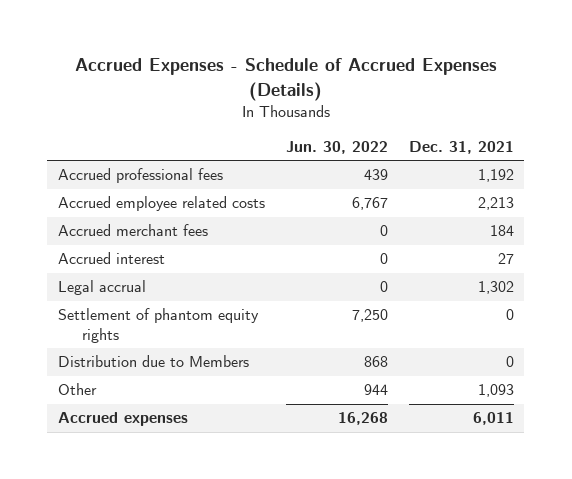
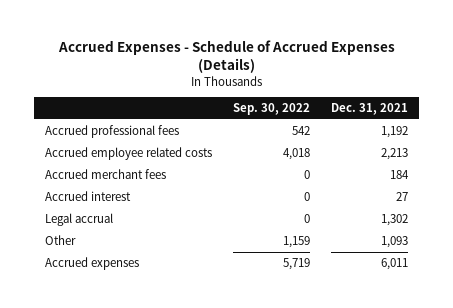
[285,140,388,154] Jun. 30, 2022 -> none
none -> [233,103,311,116] Sep. 30, 2022
[57,308,259,343] Settlement of phantom equity rights -> none
[57,355,249,368] Distribution due to Members -> none

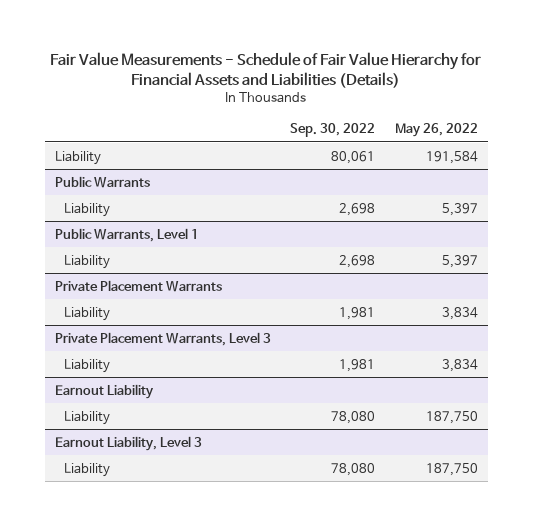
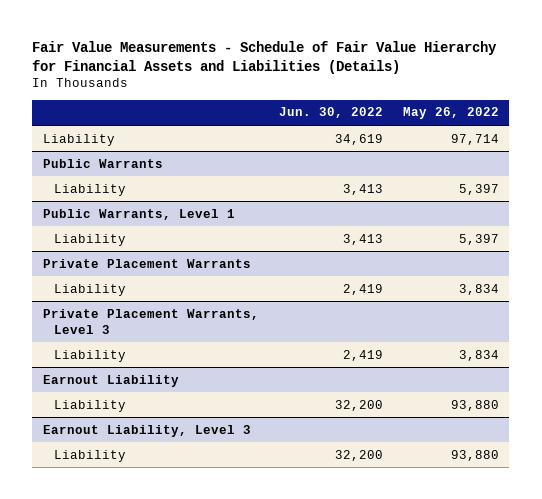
[290,122,376,137] Sep. 30, 2022 -> none
none -> [278,107,383,119] Jun. 30, 2022
[426,150,479,164] 191,584 -> [451,133,500,145] 97,714
[426,410,479,424] 187,750 -> [451,399,500,411] 93,880
[426,462,479,476] 187,750 -> [451,449,500,461] 93,880

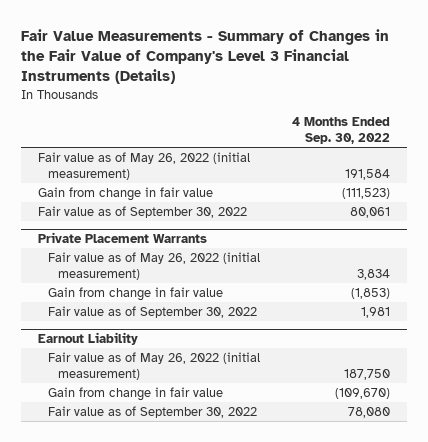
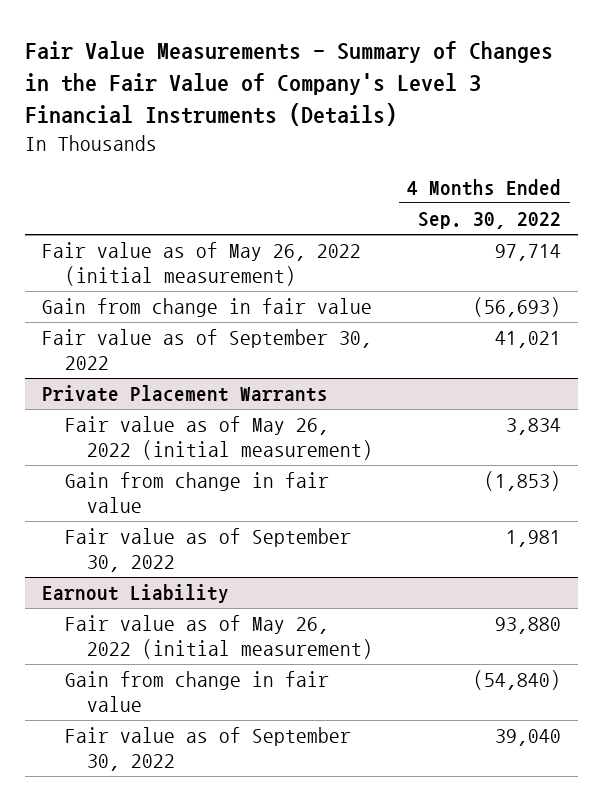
[345,169,391,181] 191,584 -> [495,244,562,262] 97,714
[342,188,391,200] (111,523) -> [473,297,562,318] (56,693)
[350,207,391,219] 80,061 -> [495,331,562,349] 41,021
[344,369,391,381] 187,750 -> [495,617,562,635] 93,880
[335,388,391,400] (109,670) -> [473,670,562,691] (54,840)
[348,407,391,419] 78,080 -> [495,729,562,747] 39,040

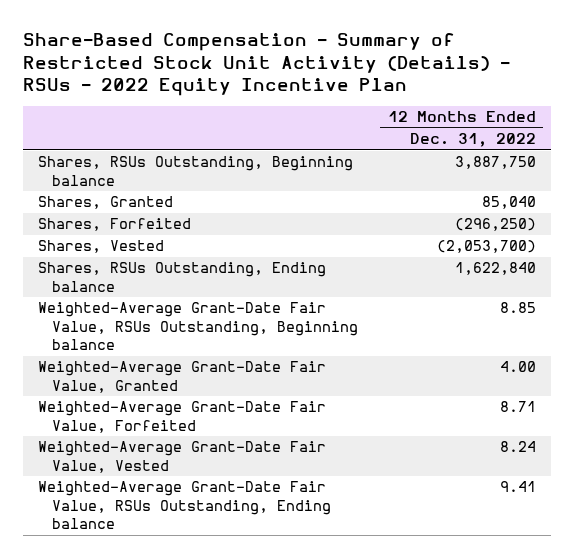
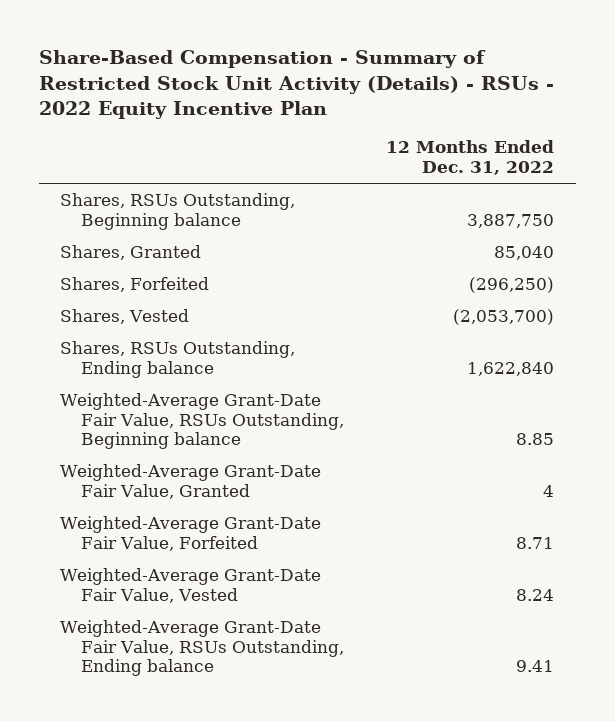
[499,361,536,373] 4.00 -> [543,484,555,497] 4

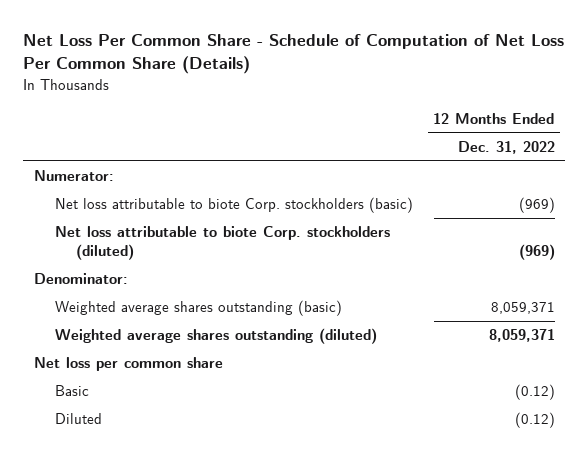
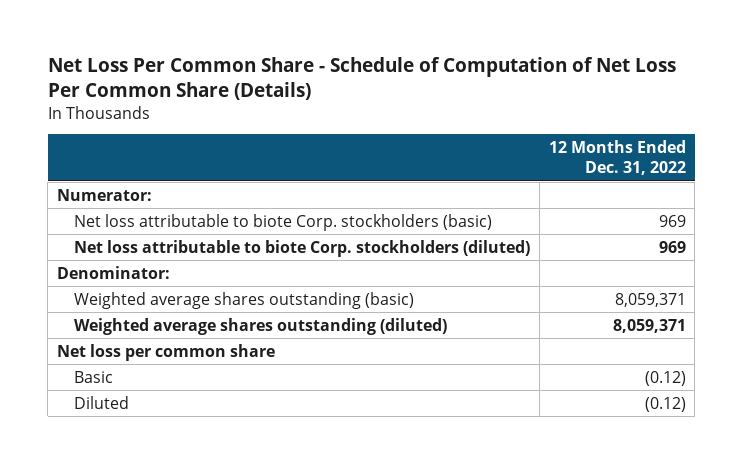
[518,197,555,214] (969) -> [658,214,686,227] 969
[518,244,555,261] (969) -> [658,240,686,253] 969

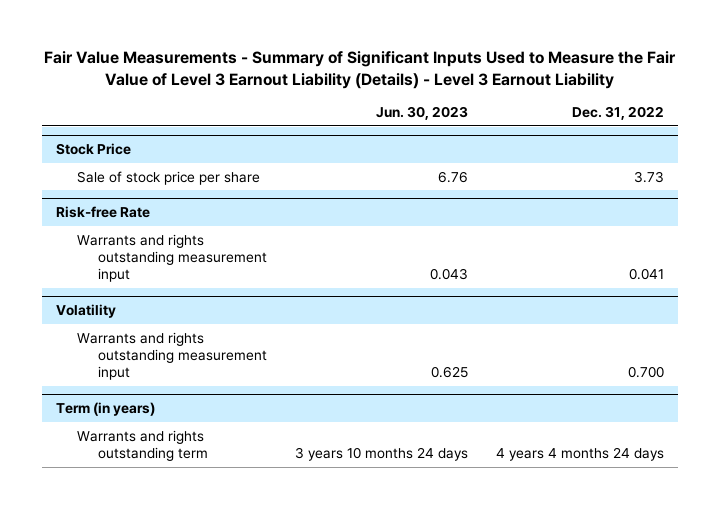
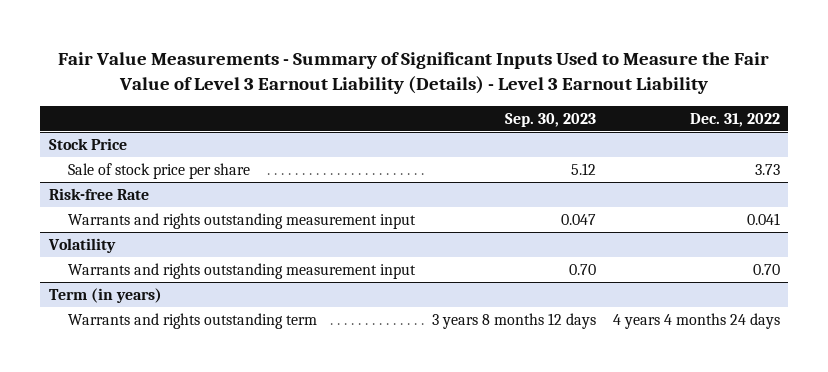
[376,106,469,121] Jun. 30, 2023 -> none
none -> [504,112,596,127] Sep. 30, 2023
[628,366,665,379] 0.700 -> [752,263,780,275] 0.70

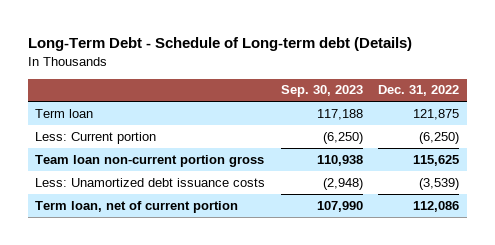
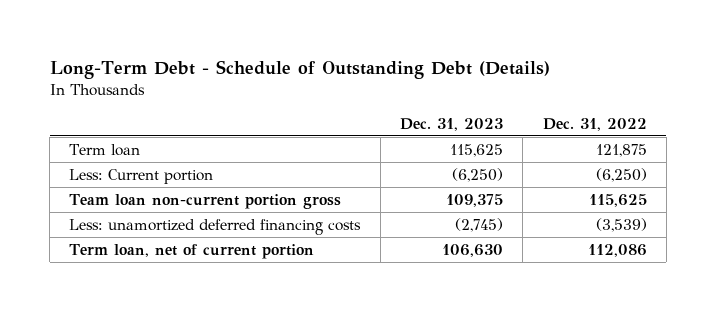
[27,36,412,51] Long-Term Debt - Schedule of Long-term debt (Details) -> [49,59,550,79] Long-Term Debt - Schedule of Outstanding Debt (Details)
[280,85,363,98] Sep. 30, 2023 -> none
none -> [399,117,503,131] Dec. 31, 2023
[35,177,266,187] Less: Unamortized debt issuance costs -> [69,218,362,235] Less: unamortized deferred financing costs

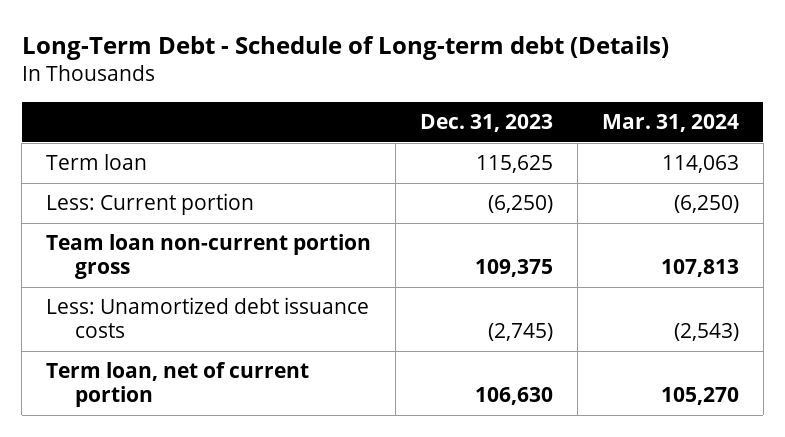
[49,59,550,79] Long-Term Debt - Schedule of Outstanding Debt (Details) -> [21,35,669,60] Long-Term Debt - Schedule of Long-term debt (Details)
[542,117,647,131] Dec. 31, 2022 -> none
none -> [601,113,739,132] Mar. 31, 2024
[69,218,362,235] Less: unamortized deferred financing costs -> [46,297,370,339] Less: Unamortized debt issuance costs

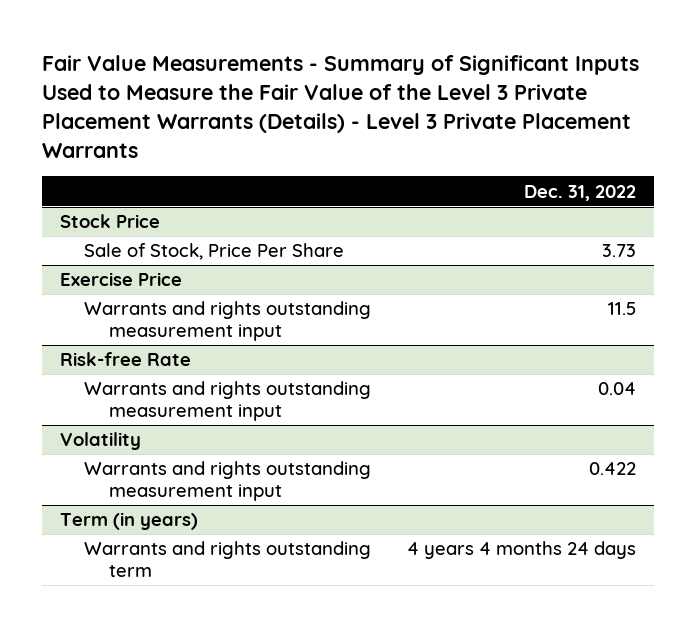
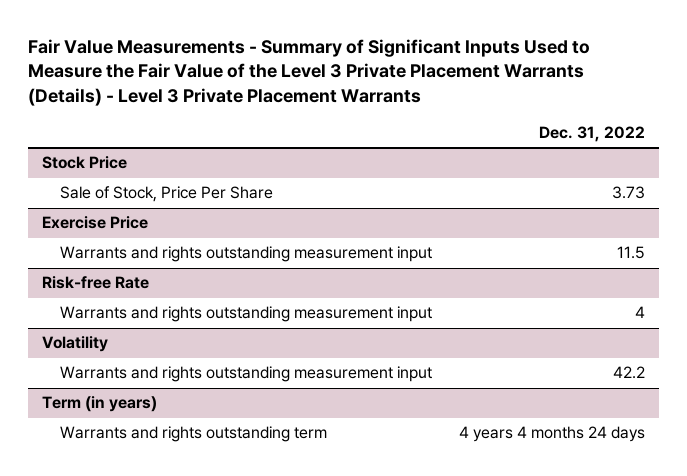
[597,382,636,396] 0.04 -> [634,306,645,319] 4
[588,462,636,476] 0.422 -> [612,366,645,380] 42.2

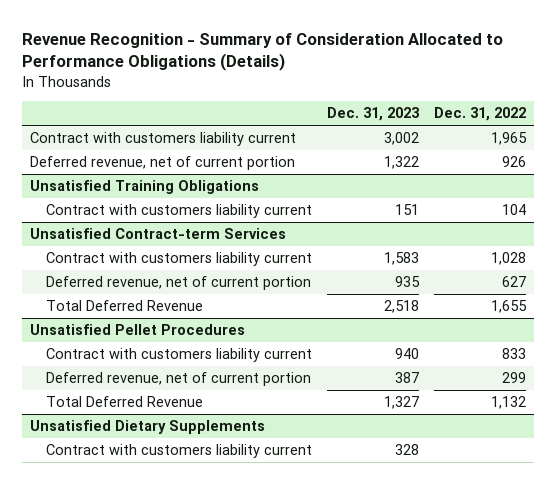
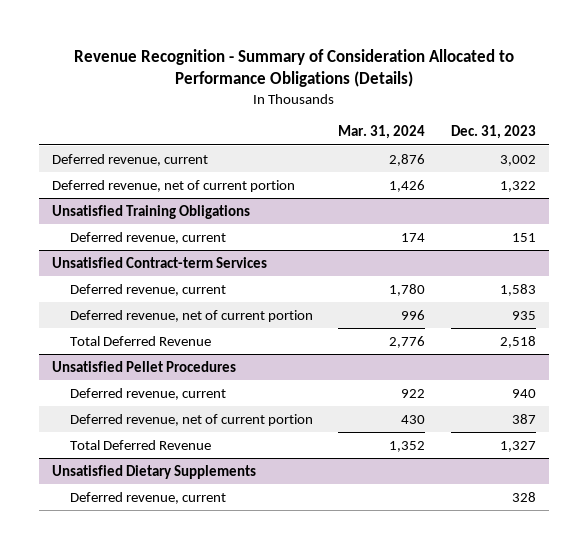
[434,107,527,122] Dec. 31, 2022 -> none
none -> [338,125,426,140] Mar. 31, 2024
[29,132,296,147] Contract with customers liability current -> [51,153,208,166] Deferred revenue, current
[46,204,313,219] Contract with customers liability current -> [69,231,226,244] Deferred revenue, current
[46,252,313,267] Contract with customers liability current -> [69,283,226,296] Deferred revenue, current
[46,348,313,363] Contract with customers liability current -> [69,387,226,400] Deferred revenue, current
[46,444,313,459] Contract with customers liability current -> [69,491,226,504] Deferred revenue, current

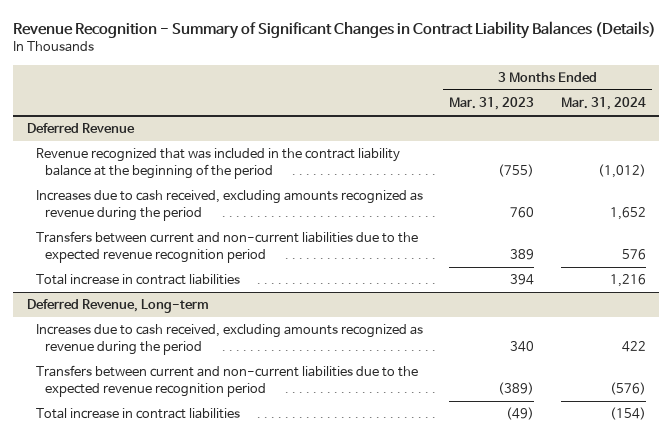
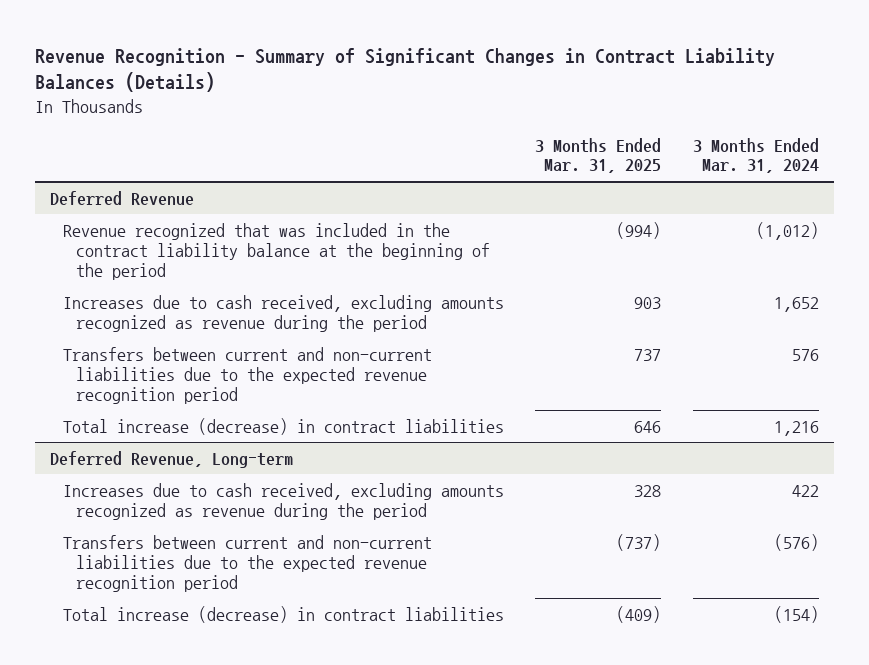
[449,97,535,111] Mar. 31, 2023 -> none
none -> [535,137,662,174] 3 Months Ended Mar. 31, 2025
[36,274,241,286] Total increase in contract liabilities -> [63,417,505,435] Total increase (decrease) in contract liabilities
[36,408,241,420] Total increase in contract liabilities -> [63,605,505,623] Total increase (decrease) in contract liabilities

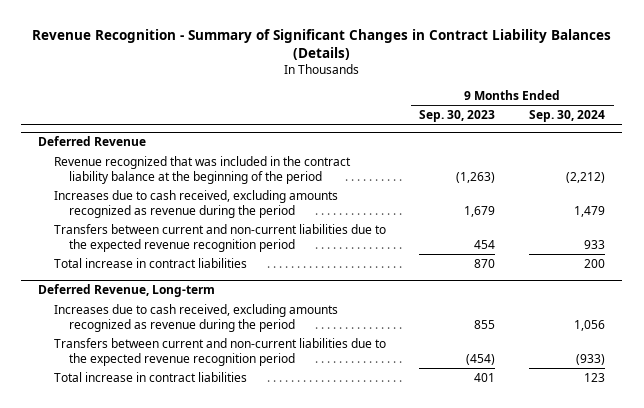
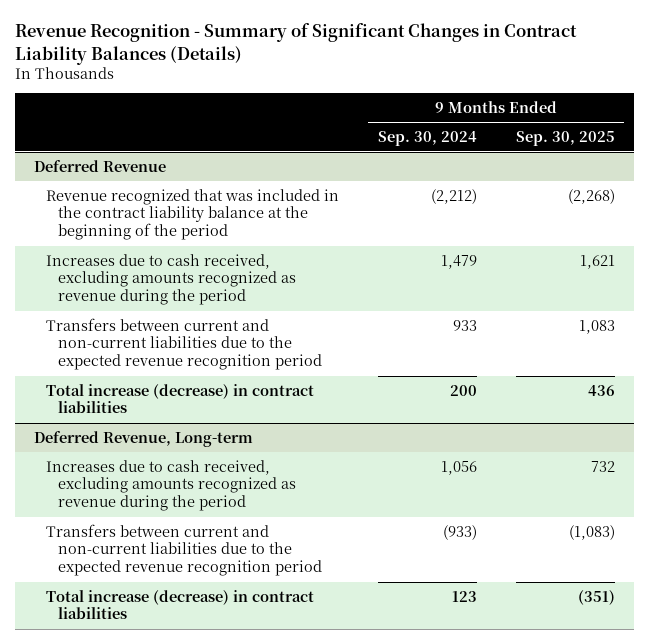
[419,109,496,122] Sep. 30, 2023 -> none
none -> [515,130,615,146] Sep. 30, 2025
[53,257,247,268] Total increase in contract liabilities -> [46,383,315,414] Total increase (decrease) in contract liabilities
[53,371,247,382] Total increase in contract liabilities -> [46,589,315,620] Total increase (decrease) in contract liabilities

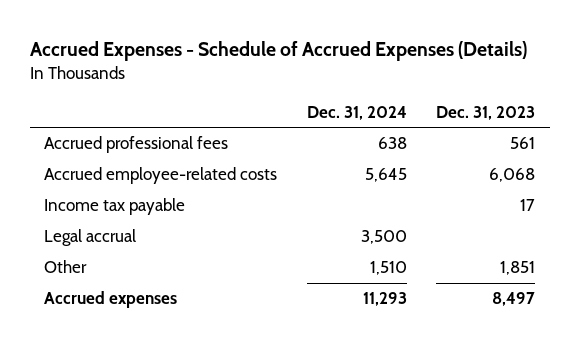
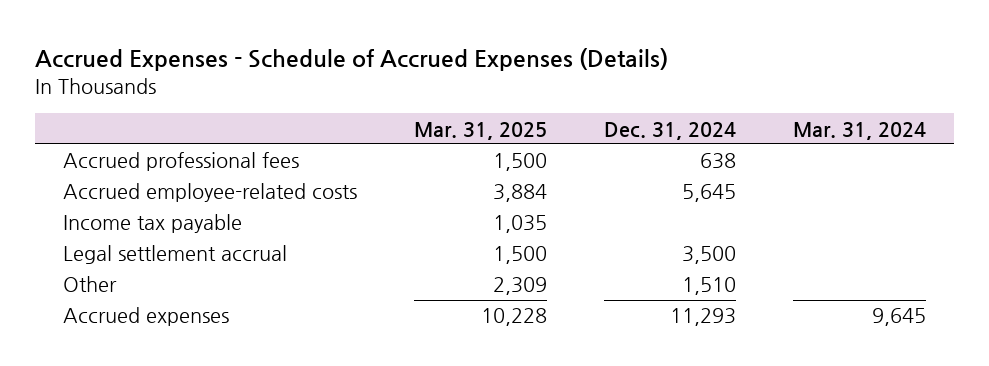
[435,105,535,120] Dec. 31, 2023 -> none
none -> [414,121,548,140] Mar. 31, 2025
none -> [792,121,926,140] Mar. 31, 2024
[44,229,137,247] Legal accrual -> [63,245,288,265] Legal settlement accrual

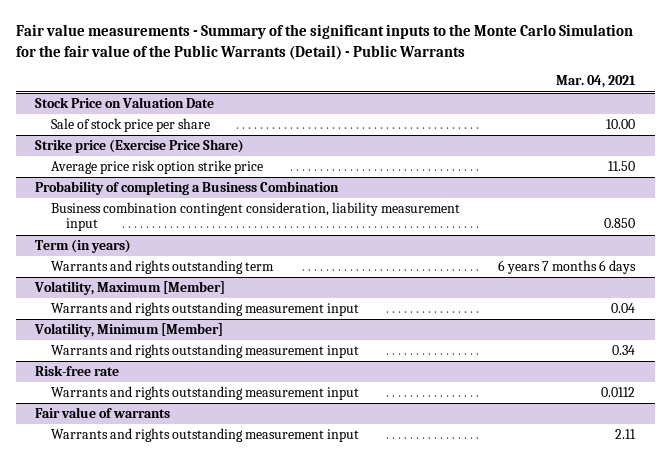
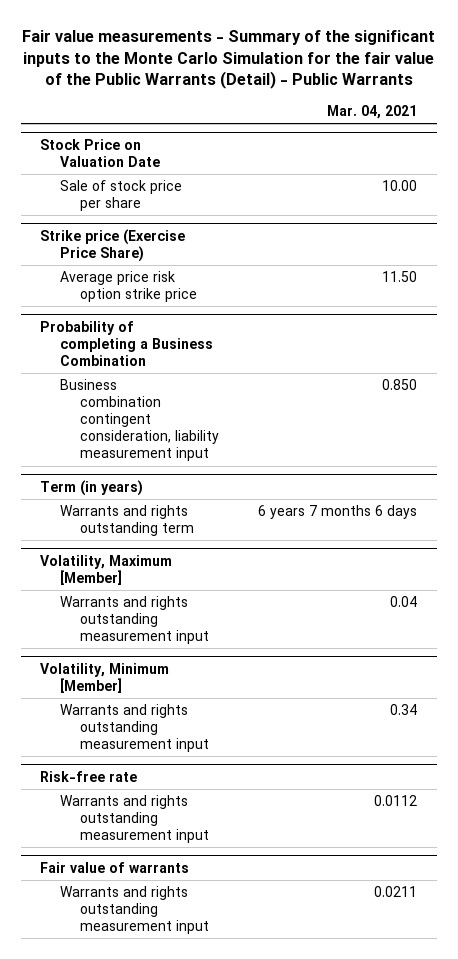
[615,429,637,440] 2.11 -> [374,885,418,897] 0.0211

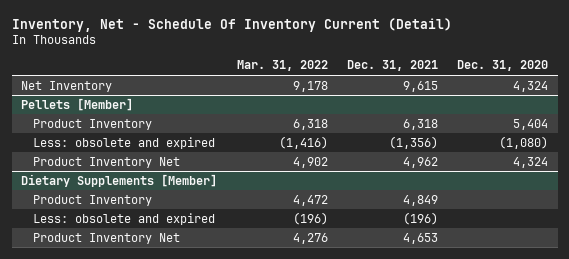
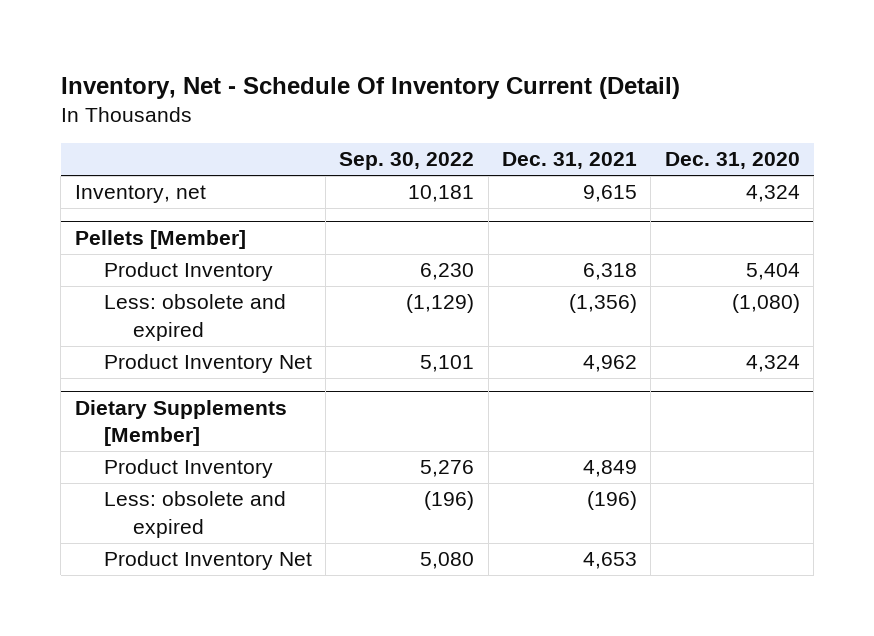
[236,60,328,72] Mar. 31, 2022 -> none
none -> [339,152,475,171] Sep. 30, 2022
[21,80,113,92] Net Inventory -> [74,185,206,204] Inventory, net

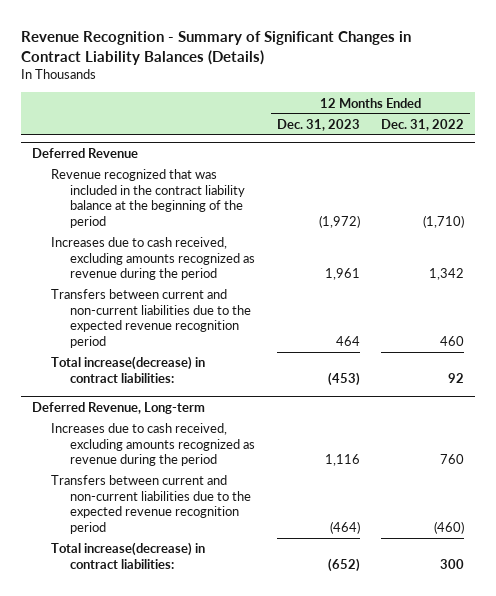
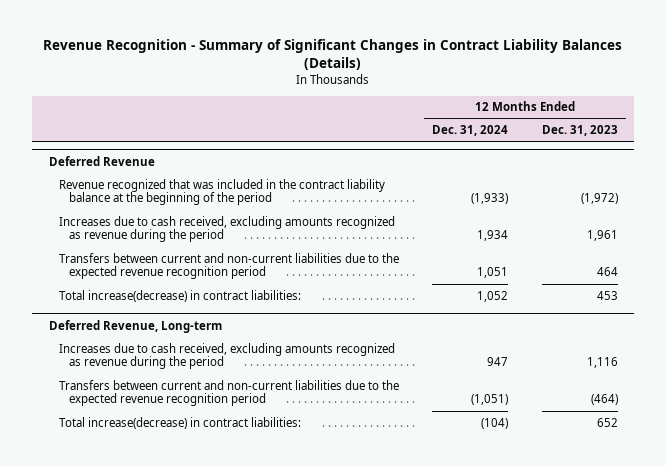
[381,118,465,131] Dec. 31, 2022 -> none
none -> [432,125,509,137] Dec. 31, 2024
[327,371,360,386] (453) -> [596,290,618,300] 453
[327,557,360,572] (652) -> [596,417,618,427] 652

